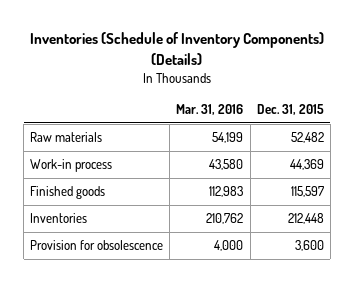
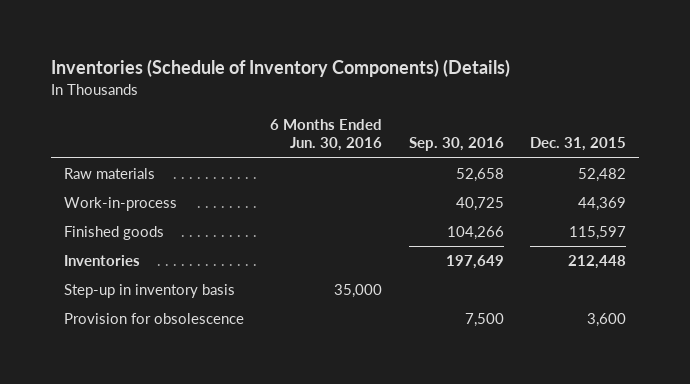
[176,103,244,115] Mar. 31, 2016 -> none
none -> [270,118,383,152] 6 Months Ended Jun. 30, 2016
none -> [408,137,504,152] Sep. 30, 2016
[30,159,113,173] Work-in process -> [64,196,178,211] Work-in-process
none -> [64,283,236,298] Step-up in inventory basis

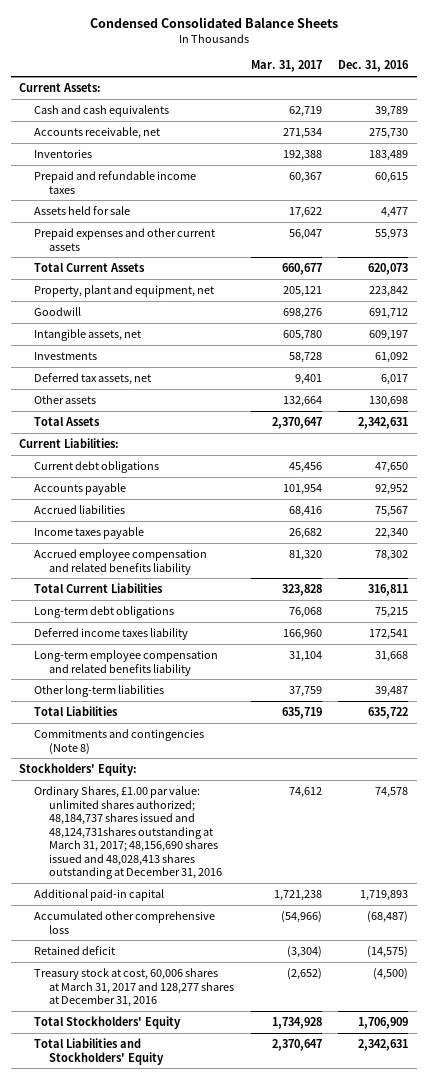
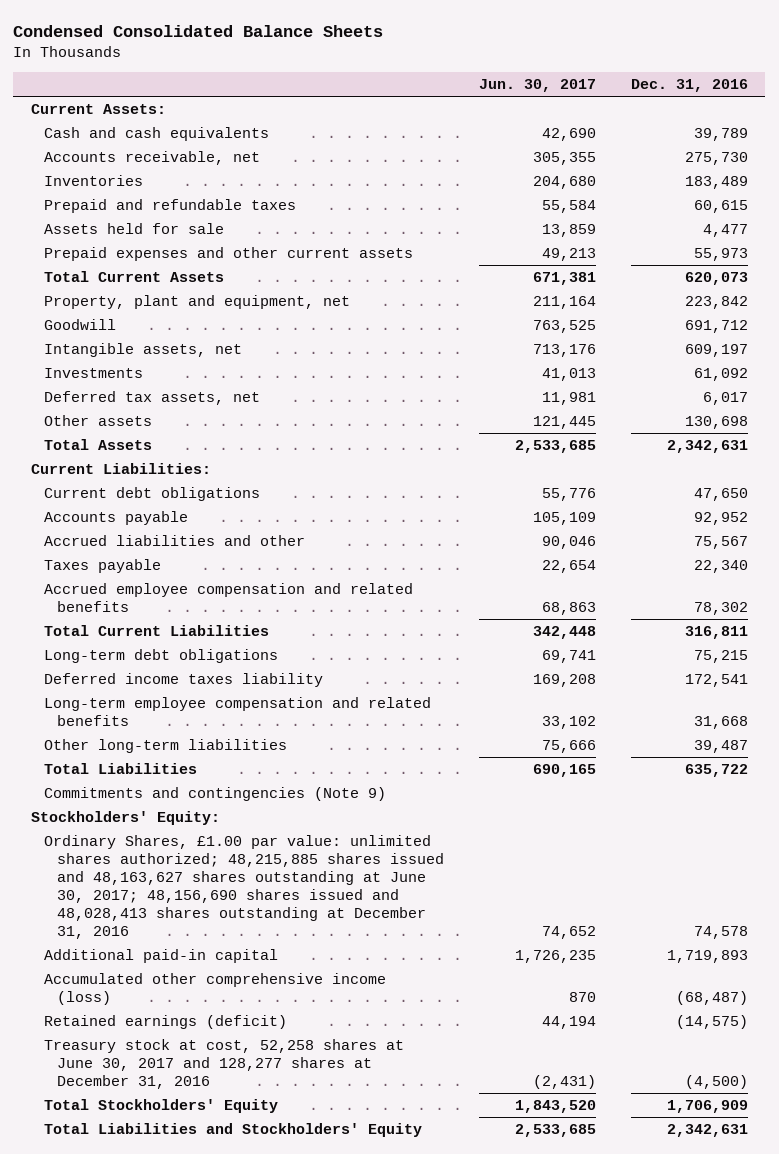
[250,60,322,73] Mar. 31, 2017 -> none
none -> [479,78,597,92] Jun. 30, 2017
[34,171,197,194] Prepaid and refundable income taxes -> [43,199,296,214] Prepaid and refundable taxes
[34,505,126,515] Accrued liabilities -> [43,535,305,547] Accrued liabilities and other
[34,527,145,540] Income taxes payable -> [43,559,161,574] Taxes payable
[34,549,208,575] Accrued employee compensation and related benefits liability -> [43,583,413,613] Accrued employee compensation and related benefits
[34,650,219,676] Long-term employee compensation and related benefits liability -> [43,697,431,727] Long-term employee compensation and related benefits
[34,729,205,755] Commitments and contingencies (Note 8) -> [43,787,386,802] Commitments and contingencies (Note 9)
[34,786,223,880] Ordinary Shares, £1.00 par value: unlimited shares authorized; 48,184,737 shares issued and 48,124,731shares outstanding at March 31, 2017; 48,156,690 shares issued and 48,028,413 shares outstanding at December 31, 2016 -> [43,835,445,940] Ordinary Shares, £1.00 par value: unlimited shares authorized; 48,215,885 shares issued and 48,163,627 shares outstanding at June 30, 2017; 48,156,690 shares issued and 48,028,413 shares outstanding at December 31, 2016
[34,911,216,934] Accumulated other comprehensive loss -> [43,973,386,1006] Accumulated other comprehensive income (loss)
[34,946,116,956] Retained deficit -> [43,1015,287,1030] Retained earnings (deficit)
[34,968,235,1008] Treasury stock at cost, 60,006 shares at March 31, 2017 and 128,277 shares at December 31, 2016 -> [43,1039,404,1090] Treasury stock at cost, 52,258 shares at June 30, 2017 and 128,277 shares at December 31, 2016

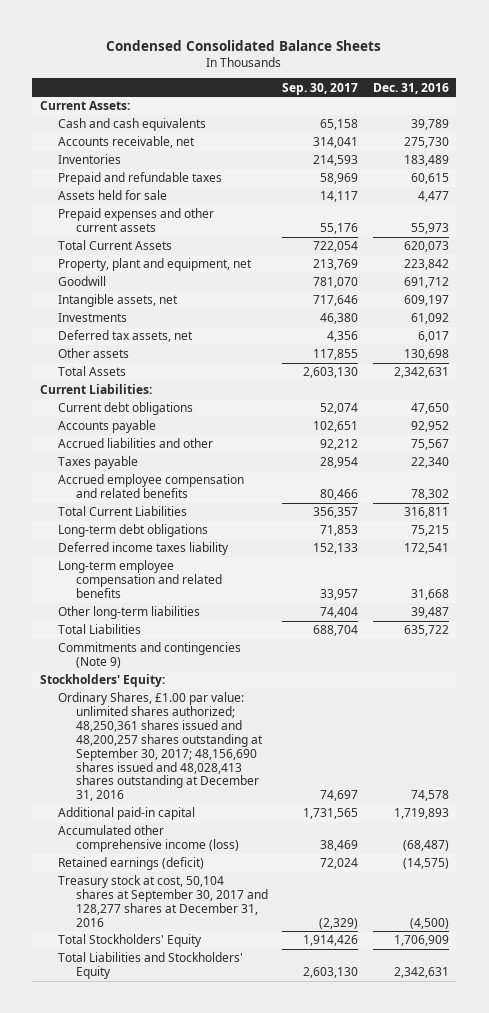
[479,78,597,92] Jun. 30, 2017 -> none
none -> [282,82,359,95] Sep. 30, 2017
[43,835,445,940] Ordinary Shares, £1.00 par value: unlimited shares authorized; 48,215,885 shares issued and 48,163,627 shares outstanding at June 30, 2017; 48,156,690 shares issued and 48,028,413 shares outstanding at December 31, 2016 -> [57,692,263,802] Ordinary Shares, £1.00 par value: unlimited shares authorized; 48,250,361 shares issued and 48,200,257 shares outstanding at September 30, 2017; 48,156,690 shares issued and 48,028,413 shares outstanding at December 31, 2016
[43,1039,404,1090] Treasury stock at cost, 52,258 shares at June 30, 2017 and 128,277 shares at December 31, 2016 -> [57,875,268,927] Treasury stock at cost, 50,104 shares at September 30, 2017 and 128,277 shares at December 31, 2016

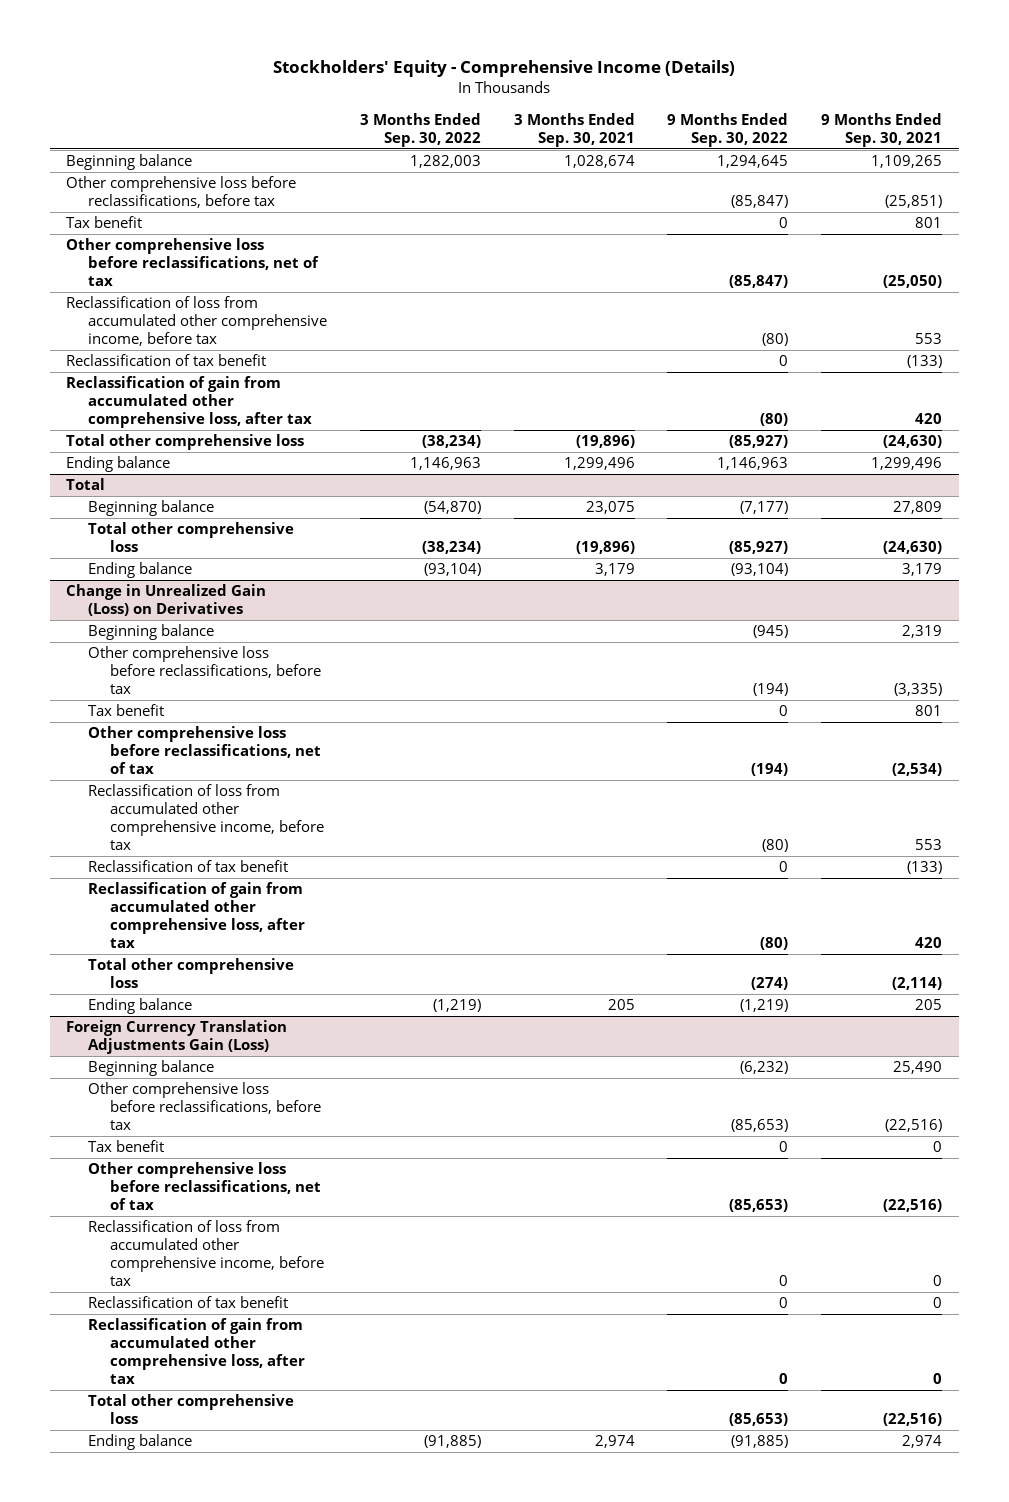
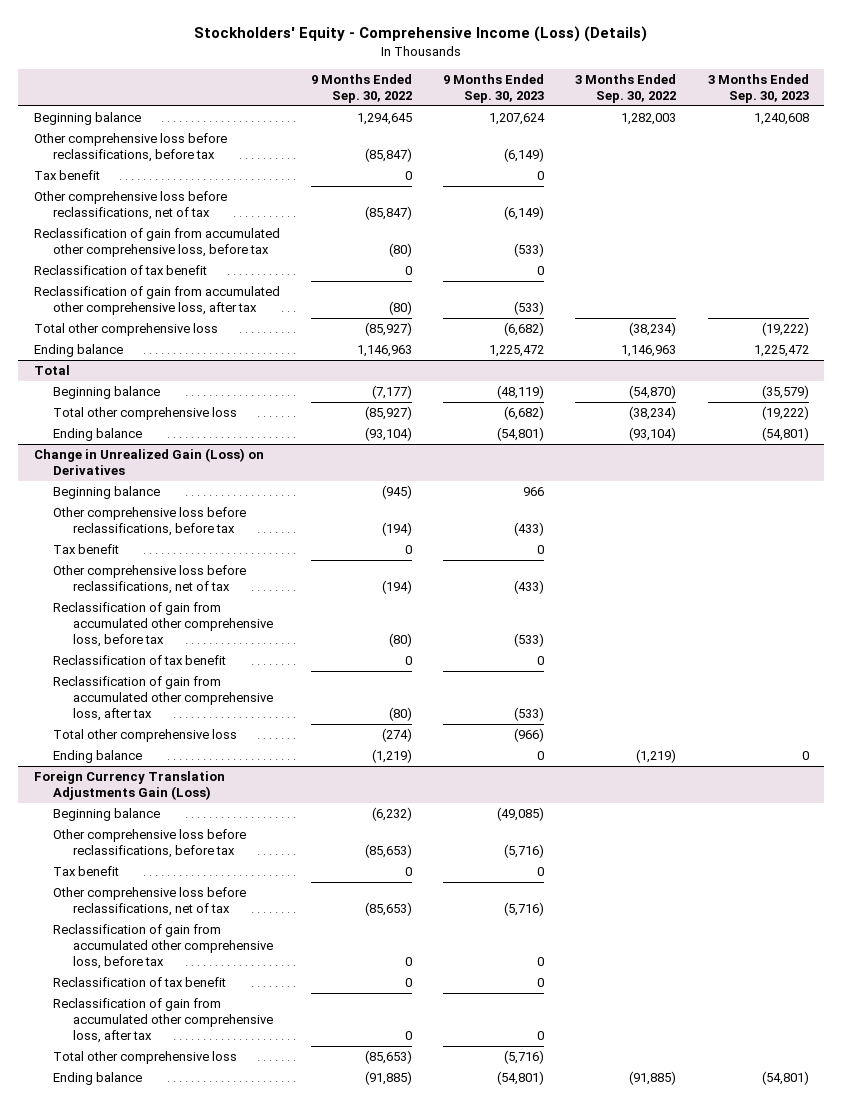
[273,60,736,78] Stockholders' Equity - Comprehensive Income (Details) -> [194,26,648,43] Stockholders' Equity - Comprehensive Income (Loss) (Details)
[513,112,635,147] 3 Months Ended Sep. 30, 2021 -> none
[821,112,943,147] 9 Months Ended Sep. 30, 2021 -> none
none -> [443,73,545,103] 9 Months Ended Sep. 30, 2023
none -> [707,73,809,103] 3 Months Ended Sep. 30, 2023
[66,296,328,347] Reclassification of loss from accumulated other comprehensive income, before tax -> [33,228,280,258] Reclassification of gain from accumulated other comprehensive loss, before tax
[88,784,324,851] Reclassification of loss from accumulated other comprehensive income, before tax -> [53,602,273,648] Reclassification of gain from accumulated other comprehensive loss, before tax
[88,1220,324,1287] Reclassification of loss from accumulated other comprehensive income, before tax -> [53,924,273,970] Reclassification of gain from accumulated other comprehensive loss, before tax

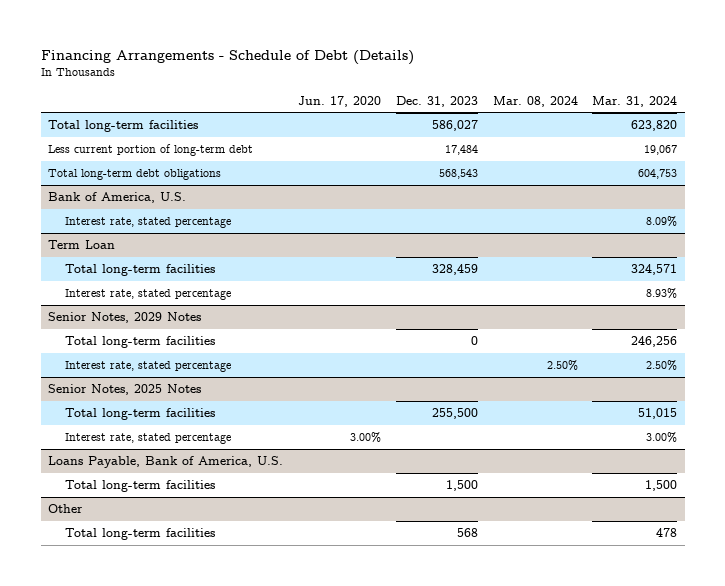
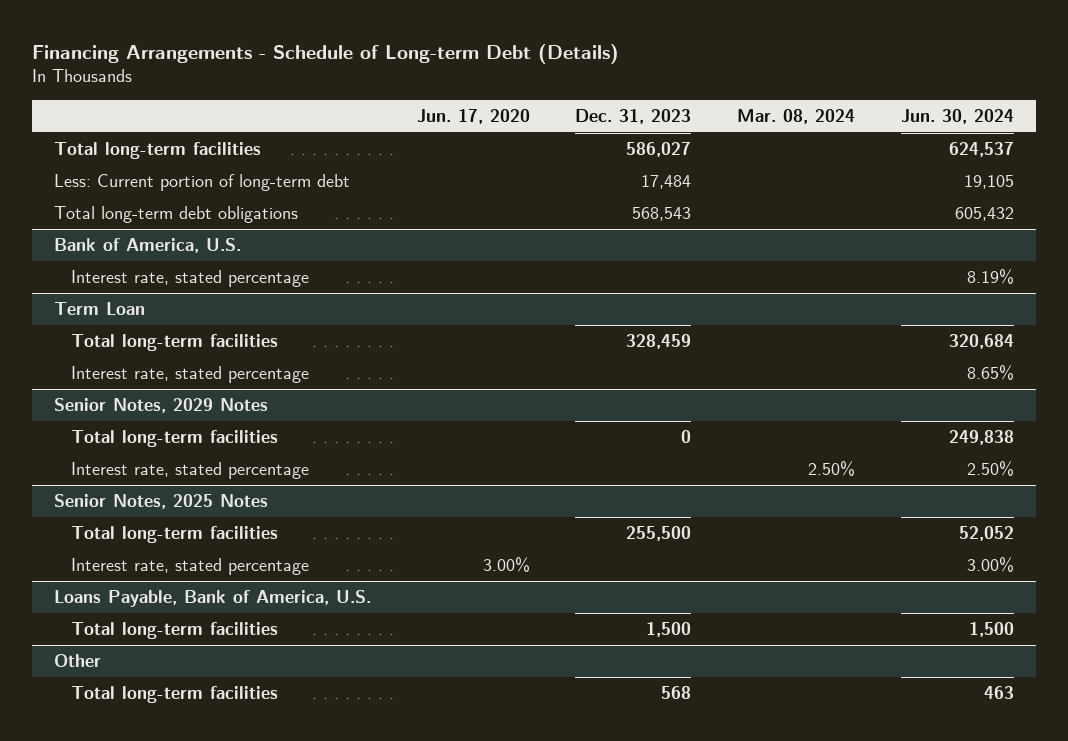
[40,49,414,65] Financing Arrangements - Schedule of Debt (Details) -> [31,43,619,64] Financing Arrangements - Schedule of Long-term Debt (Details)
[592,95,678,107] Mar. 31, 2024 -> none
none -> [900,108,1014,124] Jun. 30, 2024
[48,144,254,157] Less current portion of long-term debt -> [54,173,351,191] Less: Current portion of long-term debt

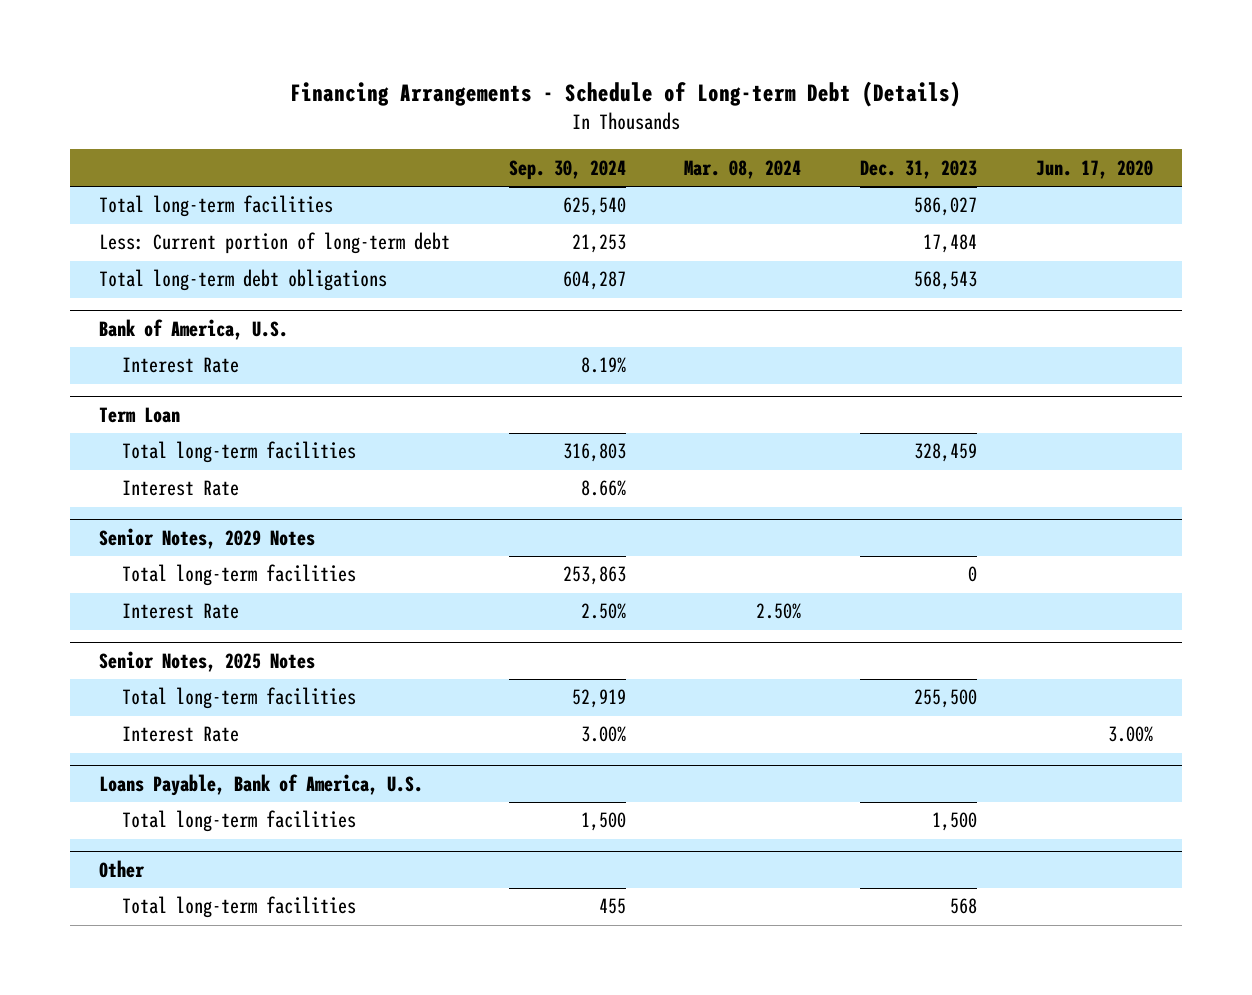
[900,108,1014,124] Jun. 30, 2024 -> none
none -> [508,159,626,180] Sep. 30, 2024
[70,269,309,287] Interest rate, stated percentage -> [122,357,240,374] Interest Rate
[70,365,309,383] Interest rate, stated percentage -> [122,480,240,497] Interest Rate
[70,461,309,479] Interest rate, stated percentage -> [122,603,240,620] Interest Rate
[70,557,309,575] Interest rate, stated percentage -> [122,726,240,743] Interest Rate

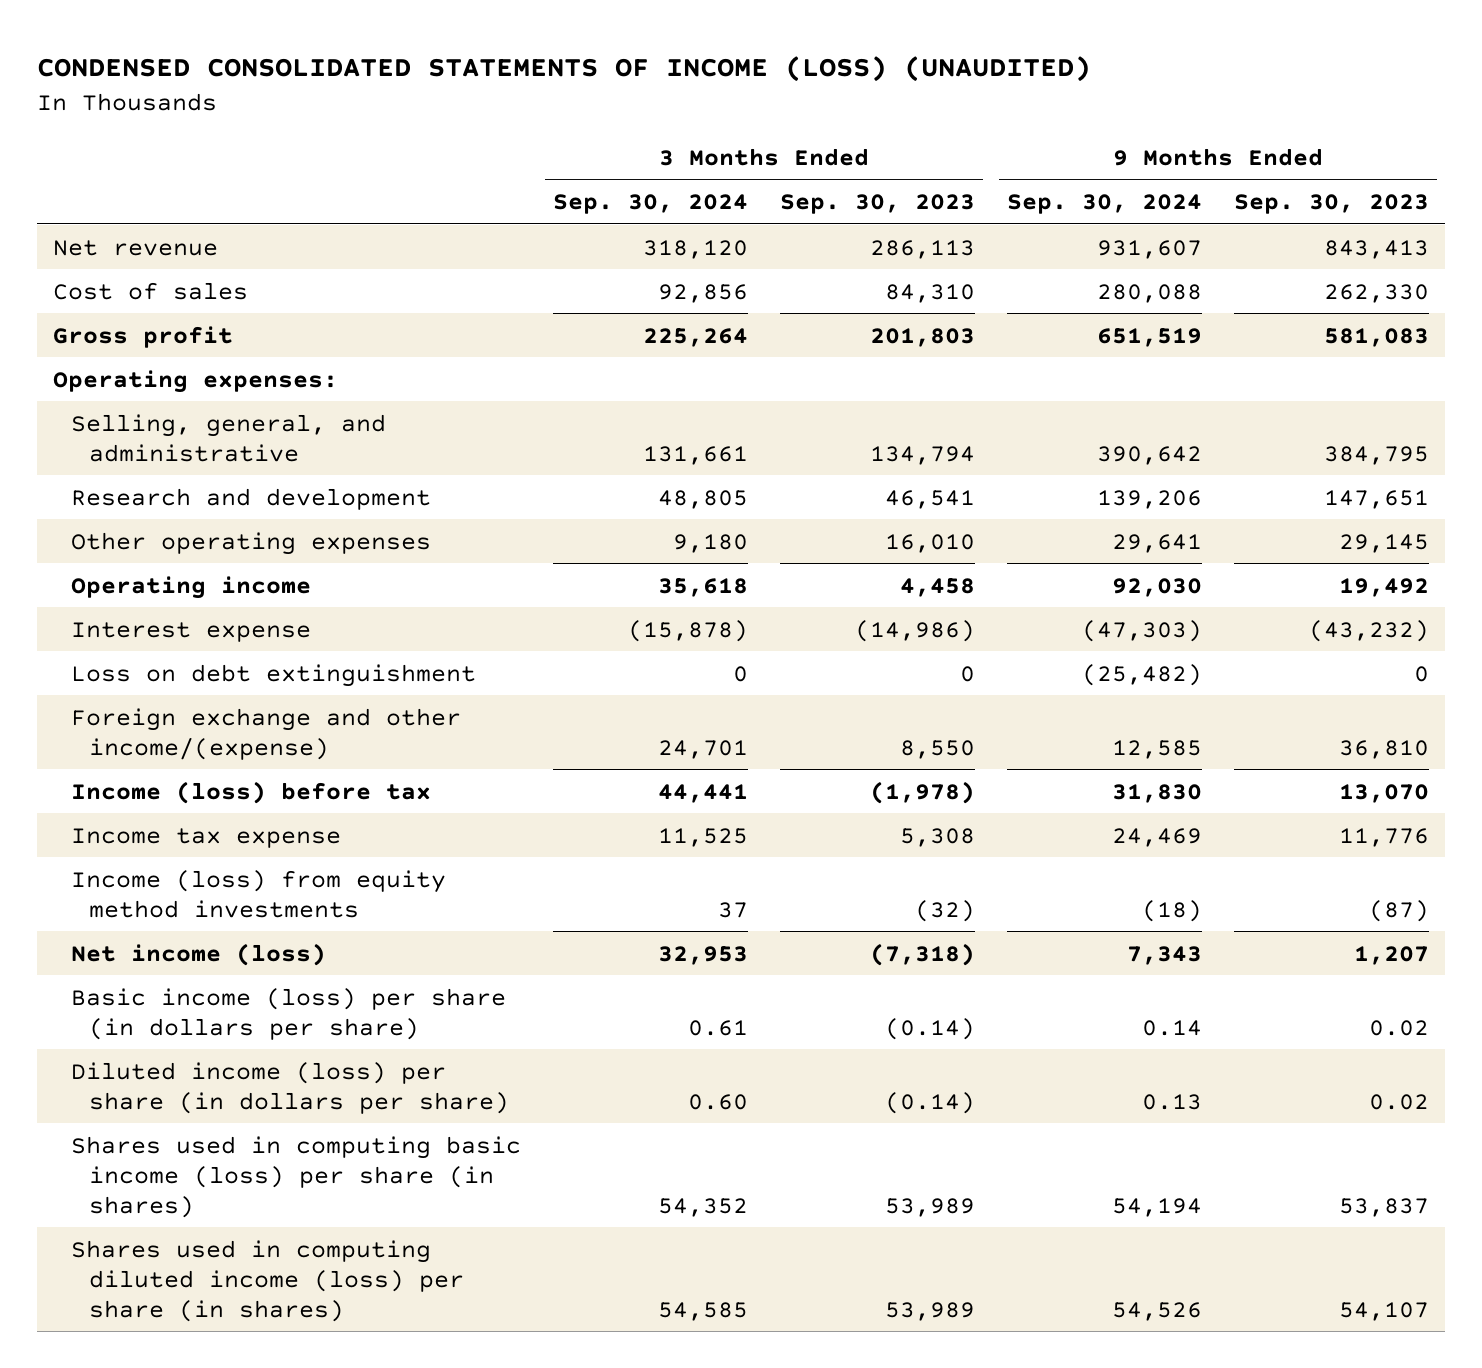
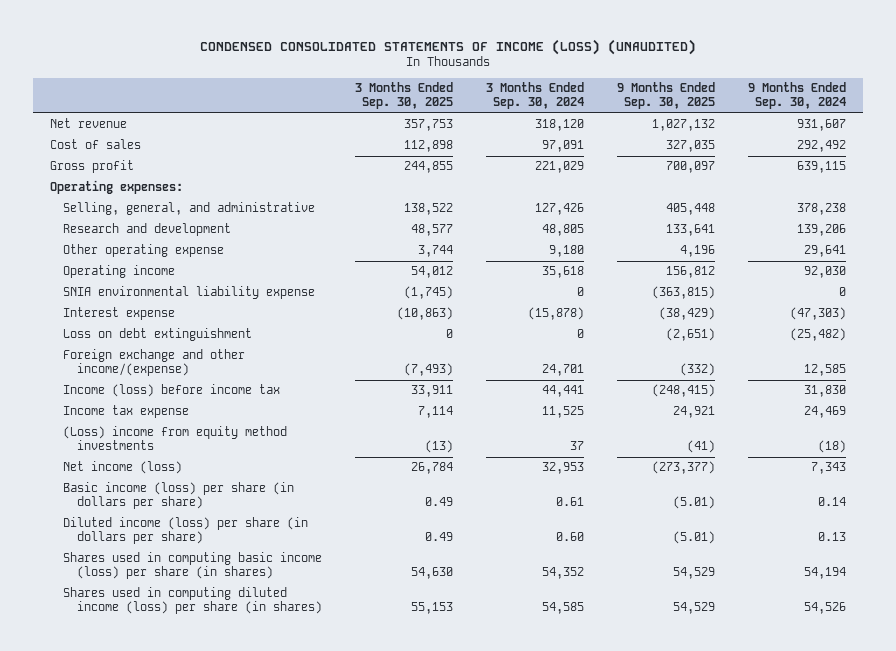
[780,193,976,214] Sep. 30, 2023 -> none
[1234,193,1430,214] Sep. 30, 2023 -> none
none -> [355,82,454,110] 3 Months Ended Sep. 30, 2025
none -> [617,82,716,110] 9 Months Ended Sep. 30, 2025
[657,283,748,303] 92,856 -> [542,140,585,153] 97,091
[1097,283,1203,303] 280,088 -> [797,140,847,153] 292,492
[642,327,748,347] 225,264 -> [535,161,585,174] 221,029
[1097,327,1203,347] 651,519 -> [797,161,847,174] 639,115
[642,445,748,465] 131,661 -> [535,203,585,216] 127,426
[1097,445,1203,465] 390,642 -> [797,203,847,216] 378,238
[70,531,431,555] Other operating expenses -> [63,244,225,258] Other operating expense
none -> [63,286,316,300] SNIA environmental liability expense
[70,780,431,804] Income (loss) before tax -> [63,384,281,398] Income (loss) before income tax
[70,869,446,918] Income (loss) from equity method investments -> [63,426,288,451] (Loss) income from equity method investments

